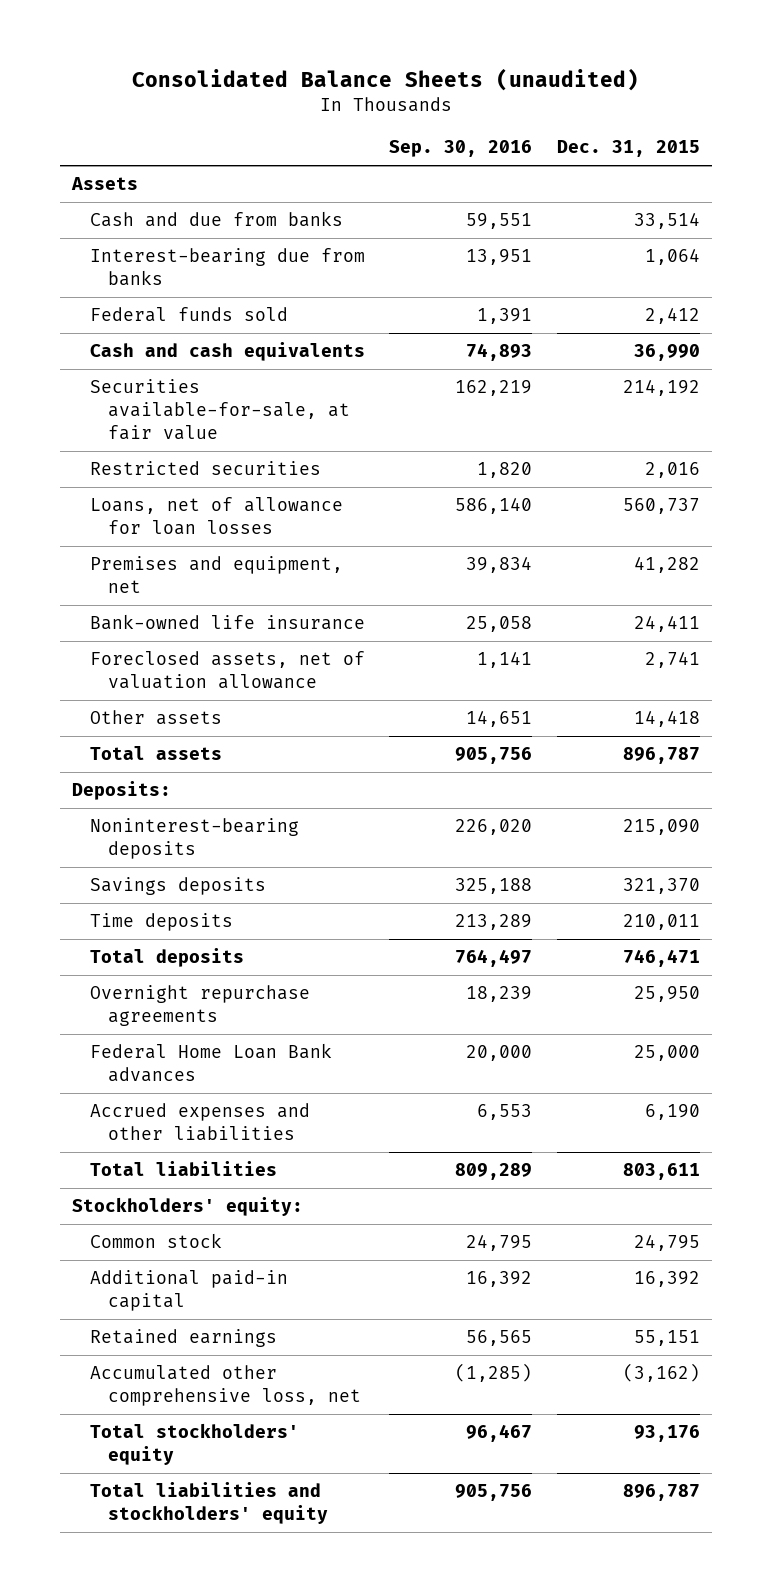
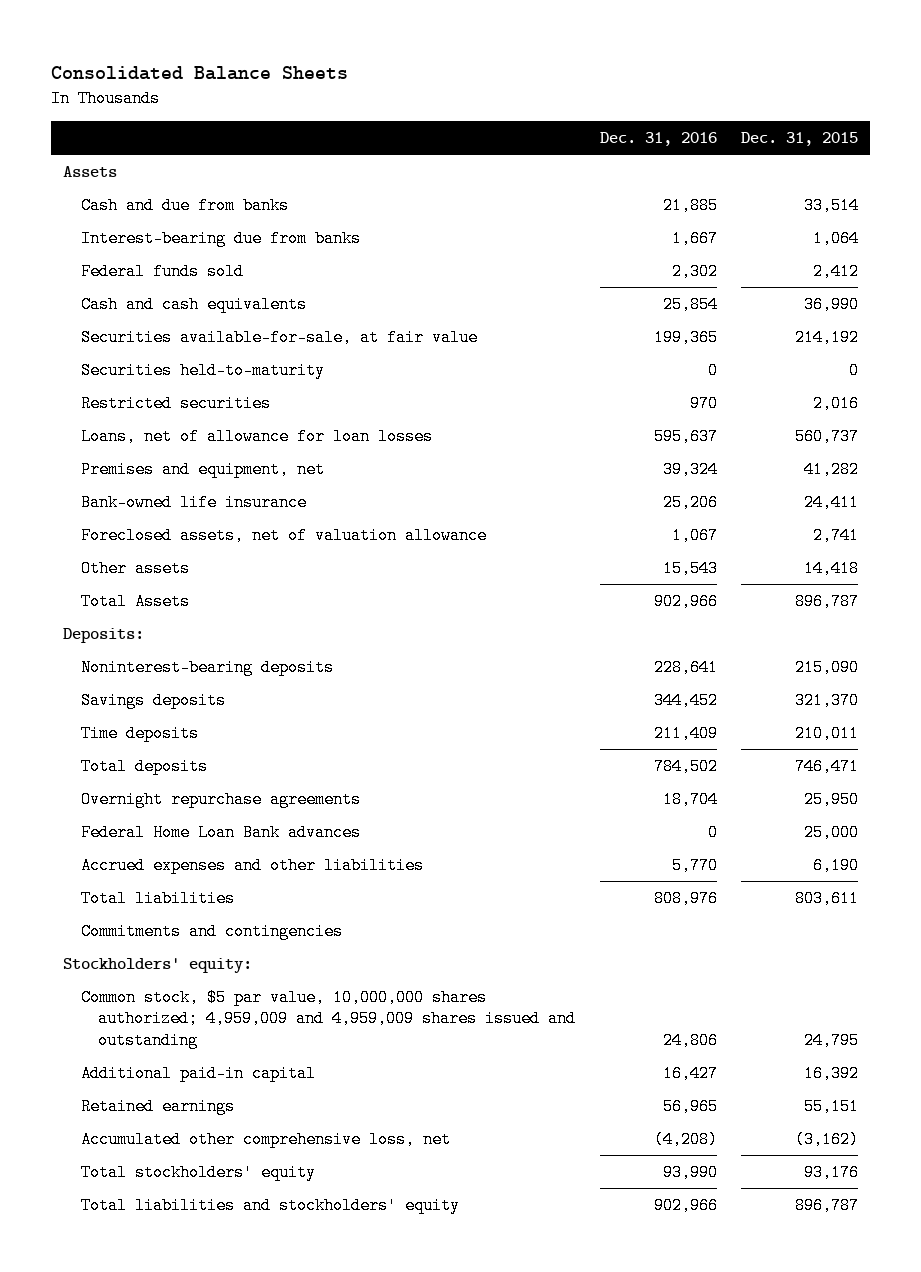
[131,68,639,92] Consolidated Balance Sheets (unaudited) -> [50,65,348,80] Consolidated Balance Sheets
[389,140,533,158] Sep. 30, 2016 -> none
none -> [599,131,717,146] Dec. 31, 2016
none -> [80,362,325,380] Securities held-to-maturity
[89,746,222,761] Total assets -> [80,593,190,611] Total Assets
none -> [80,923,343,941] Commitments and contingencies
[89,1233,222,1249] Common stock -> [80,989,577,1049] Common stock, $5 par value, 10,000,000 shares authorized; 4,959,009 and 4,959,009 shares issued and outstanding

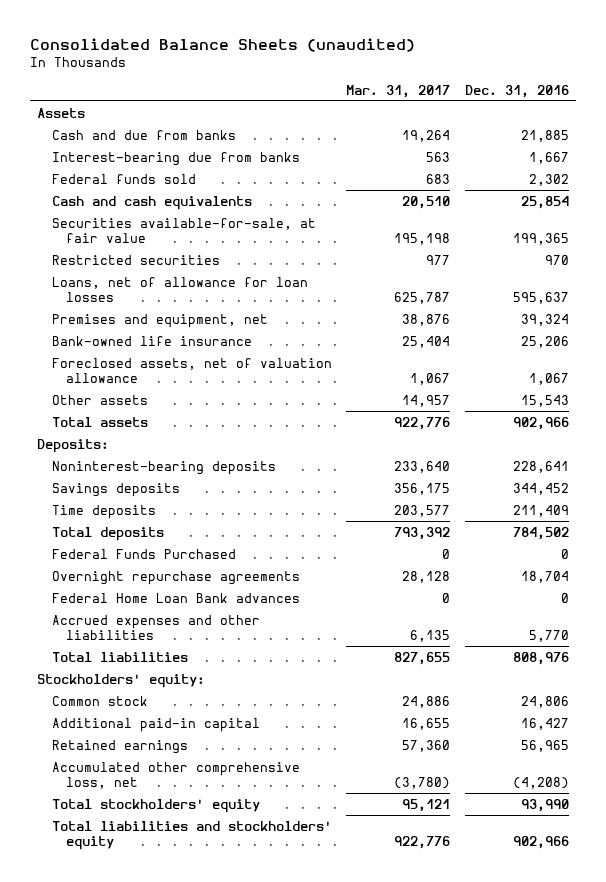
[50,65,348,80] Consolidated Balance Sheets -> [30,37,416,52] Consolidated Balance Sheets (unaudited)
[741,131,859,146] Dec. 31, 2015 -> none
none -> [346,84,451,98] Mar. 31, 2017
[80,362,325,380] Securities held-to-maturity -> none
[80,593,190,611] Total Assets -> [51,416,148,427] Total assets
none -> [51,548,236,559] Federal Funds Purchased
[80,923,343,941] Commitments and contingencies -> none
[80,989,577,1049] Common stock, $5 par value, 10,000,000 shares authorized; 4,959,009 and 4,959,009 shares issued and outstanding -> [51,695,148,706] Common stock

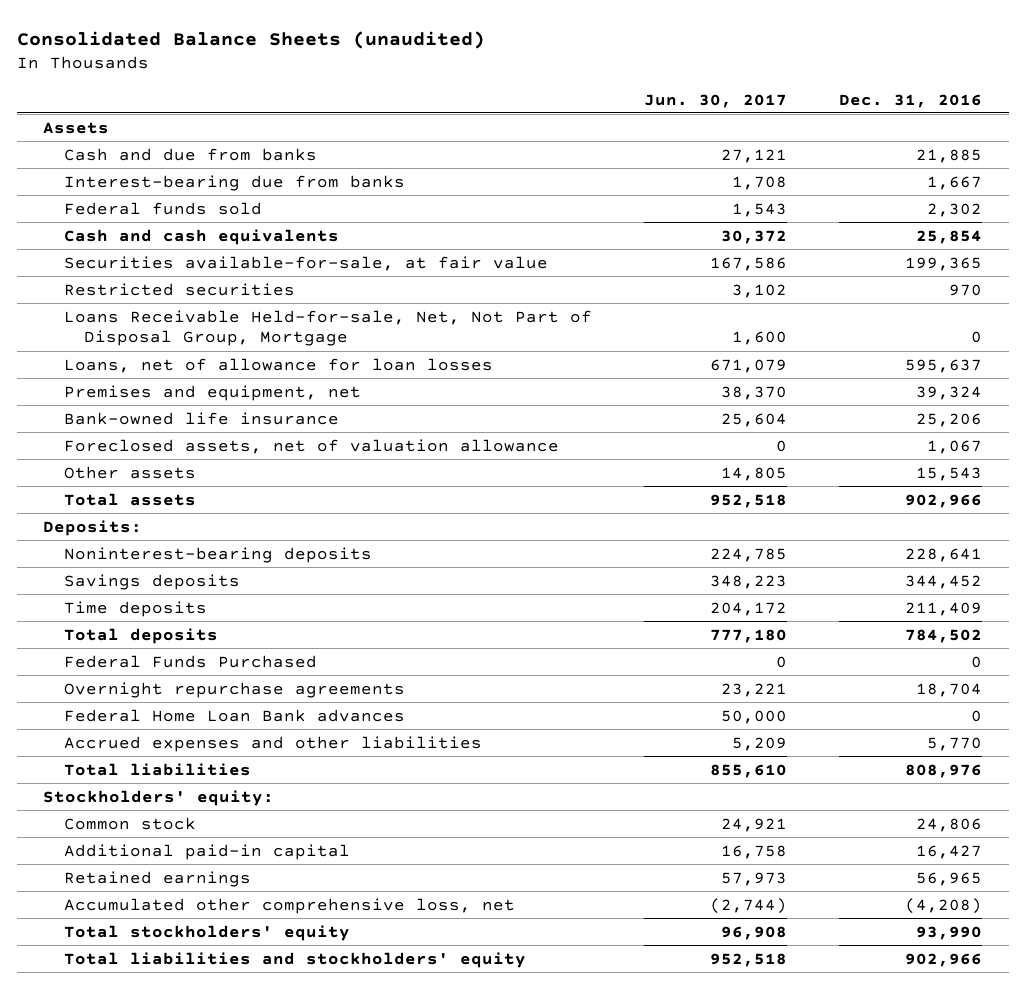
[346,84,451,98] Mar. 31, 2017 -> none
none -> [643,93,787,108] Jun. 30, 2017
none -> [63,309,592,347] Loans Receivable Held-for-sale, Net, Not Part of Disposal Group, Mortgage

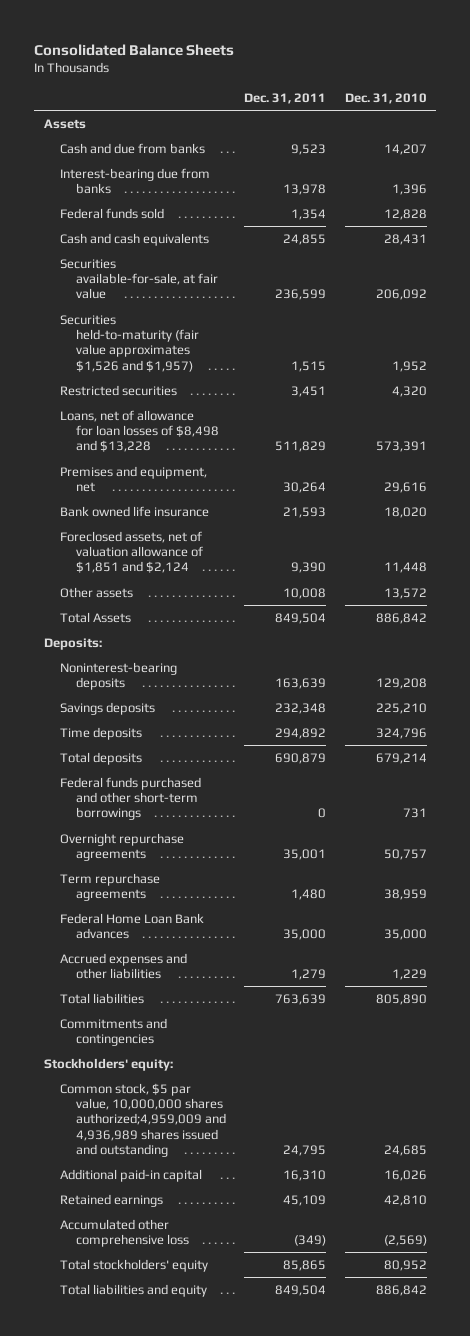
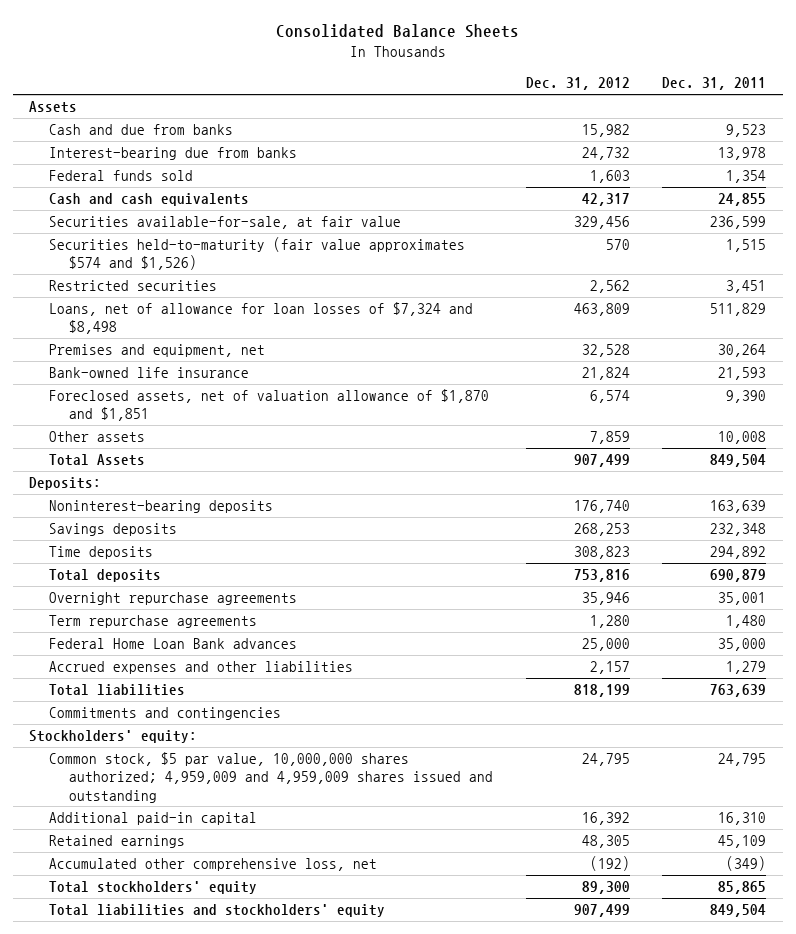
[344,92,427,104] Dec. 31, 2010 -> none
none -> [525,77,630,91] Dec. 31, 2012
[59,314,199,372] Securities held-to-maturity (fair value approximates $1,526 and $1,957) -> [49,237,466,271] Securities held-to-maturity (fair value approximates $574 and $1,526)
[59,409,219,453] Loans, net of allowance for loan losses of $8,498 and $13,228 -> [49,302,474,335] Loans, net of allowance for loan losses of $7,324 and $8,498
[59,505,209,517] Bank owned life insurance -> [49,367,250,379] Bank-owned life insurance
[59,530,203,574] Foreclosed assets, net of valuation allowance of $1,851 and $2,124 -> [49,389,490,422] Foreclosed assets, net of valuation allowance of $1,870 and $1,851
[59,776,201,821] Federal funds purchased and other short-term borrowings -> none
[59,1082,226,1158] Common stock, $5 par value, 10,000,000 shares authorized;4,959,009 and 4,936,989 shares issued and outstanding -> [49,752,493,803] Common stock, $5 par value, 10,000,000 shares authorized; 4,959,009 and 4,959,009 shares issued and outstanding
[59,1218,189,1248] Accumulated other comprehensive loss -> [49,858,378,872] Accumulated other comprehensive loss, net
[59,1283,207,1297] Total liabilities and equity -> [49,904,386,918] Total liabilities and stockholders' equity

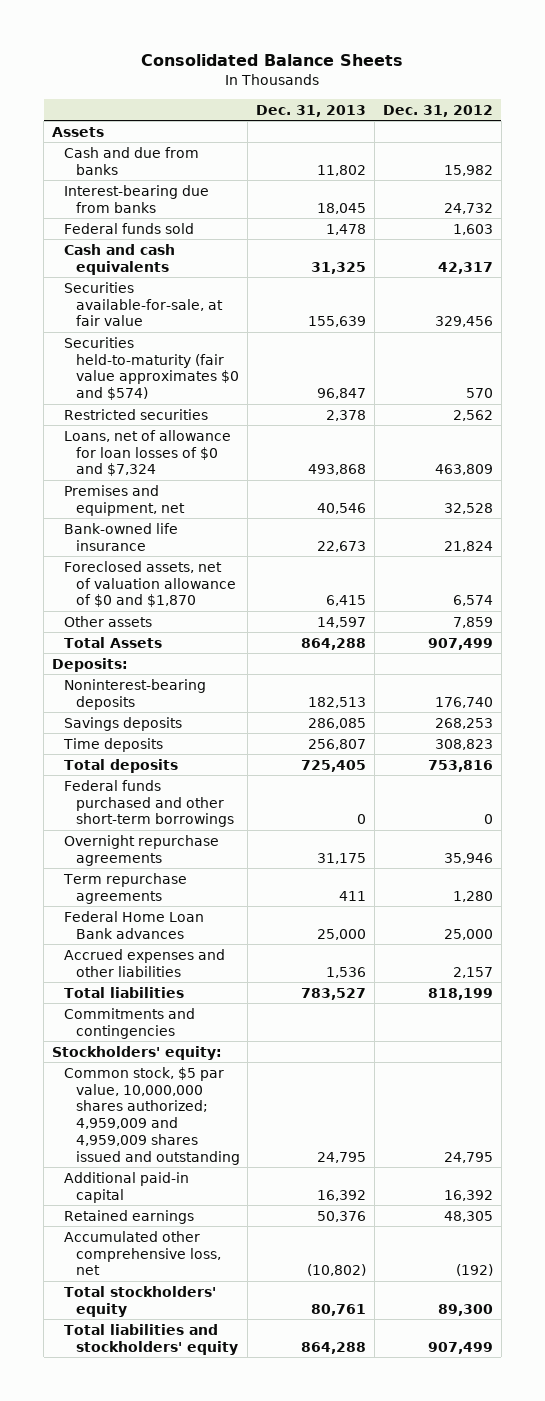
[662,77,767,91] Dec. 31, 2011 -> none
none -> [256,104,367,117] Dec. 31, 2013
[49,237,466,271] Securities held-to-maturity (fair value approximates $574 and $1,526) -> [63,336,239,401] Securities held-to-maturity (fair value approximates $0 and $574)
[49,302,474,335] Loans, net of allowance for loan losses of $7,324 and $8,498 -> [63,429,231,477] Loans, net of allowance for loan losses of $0 and $7,324
[49,389,490,422] Foreclosed assets, net of valuation allowance of $1,870 and $1,851 -> [63,560,236,608] Foreclosed assets, net of valuation allowance of $0 and $1,870
none -> [63,779,234,828] Federal funds purchased and other short-term borrowings

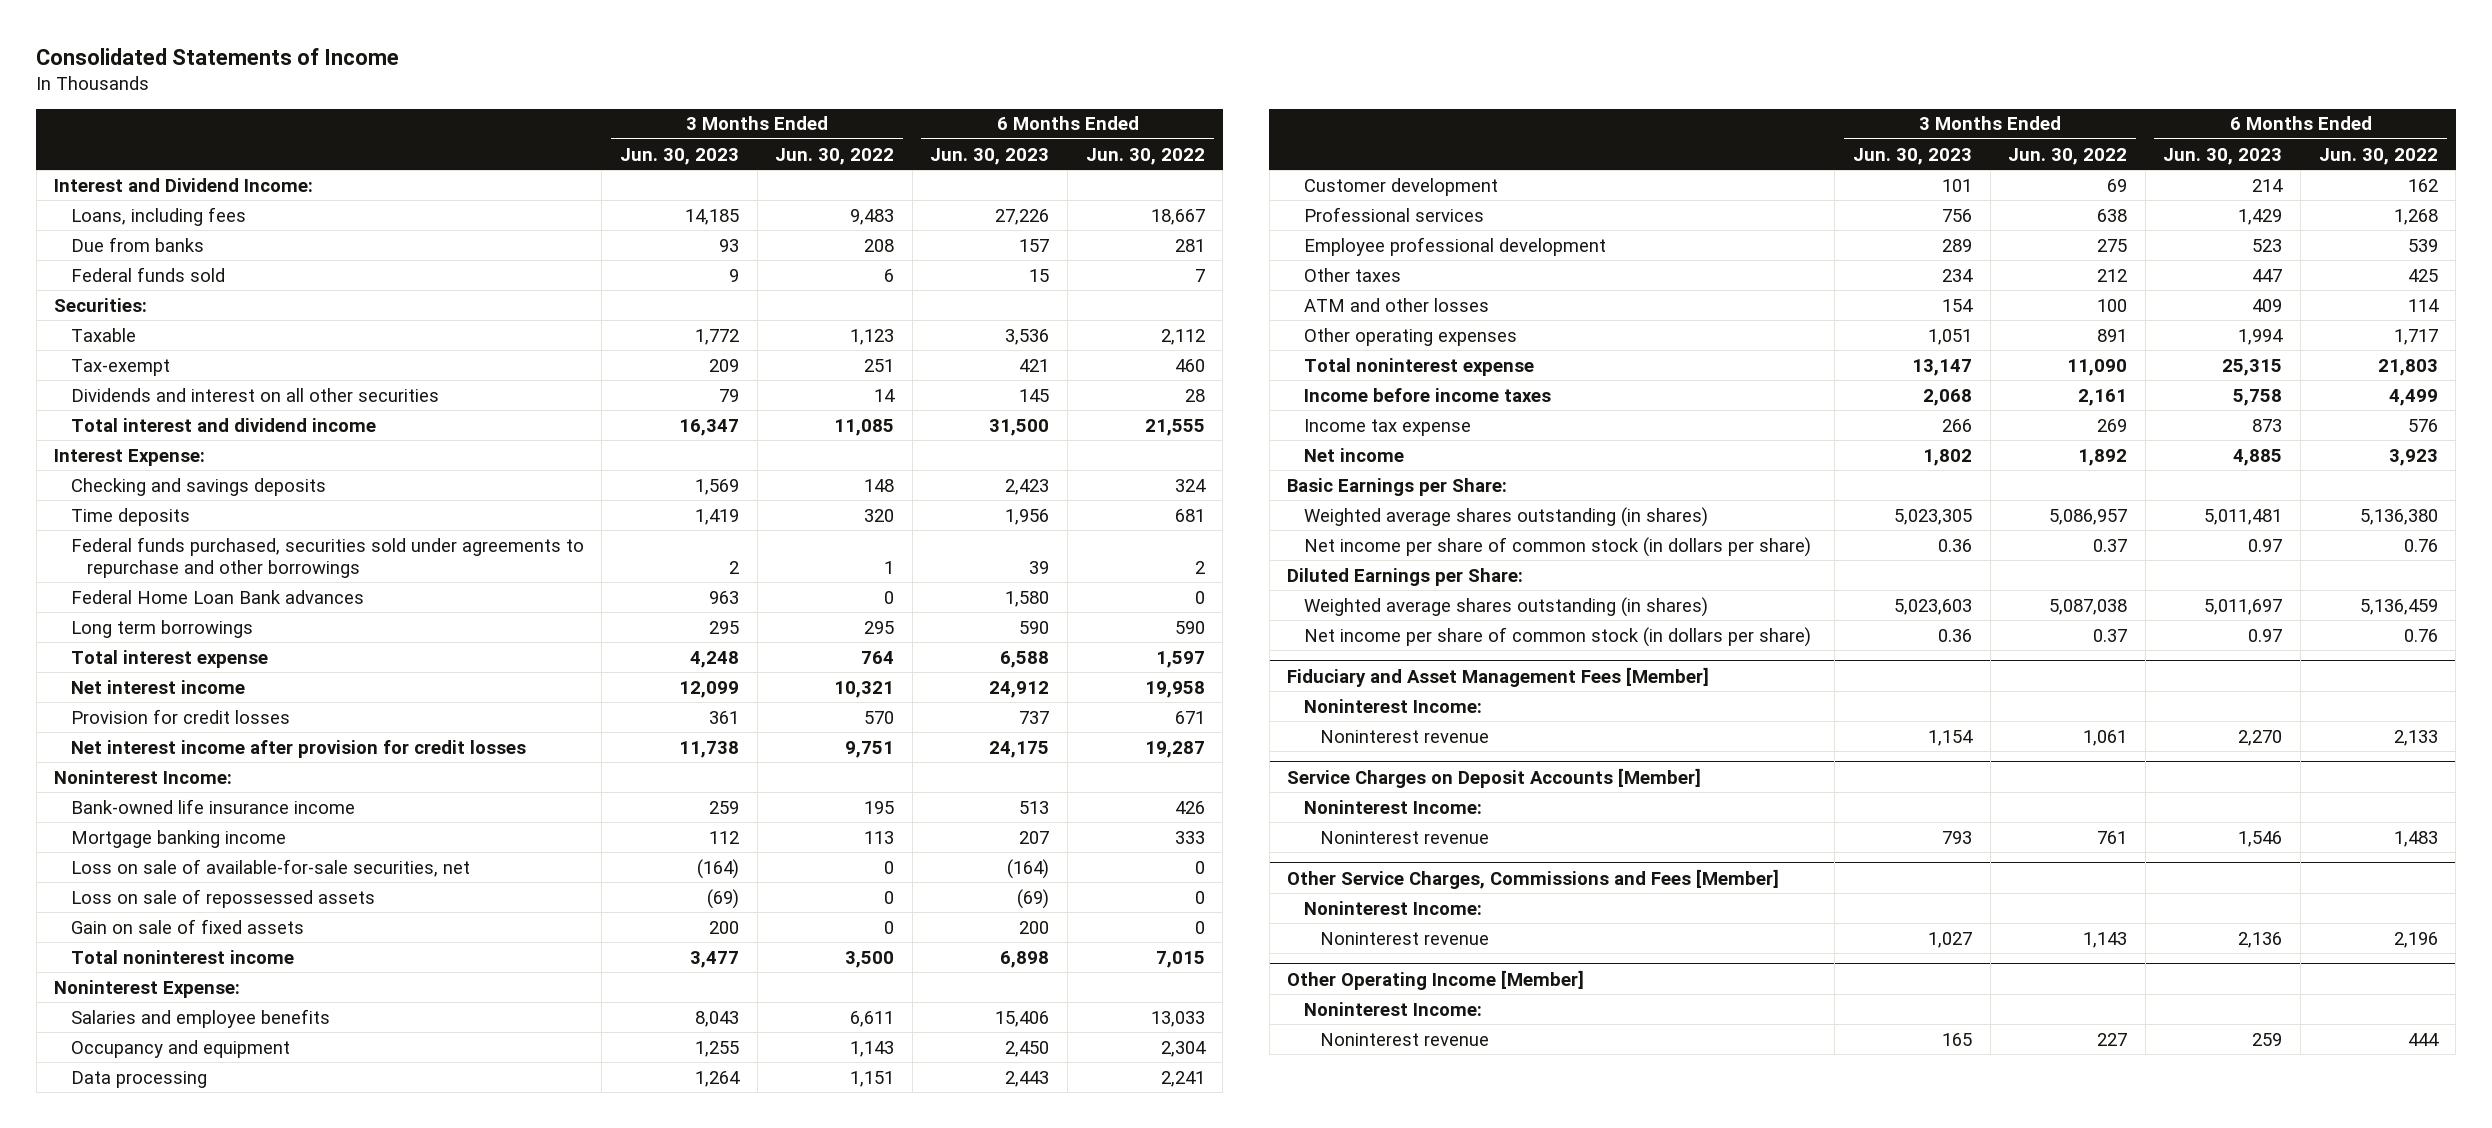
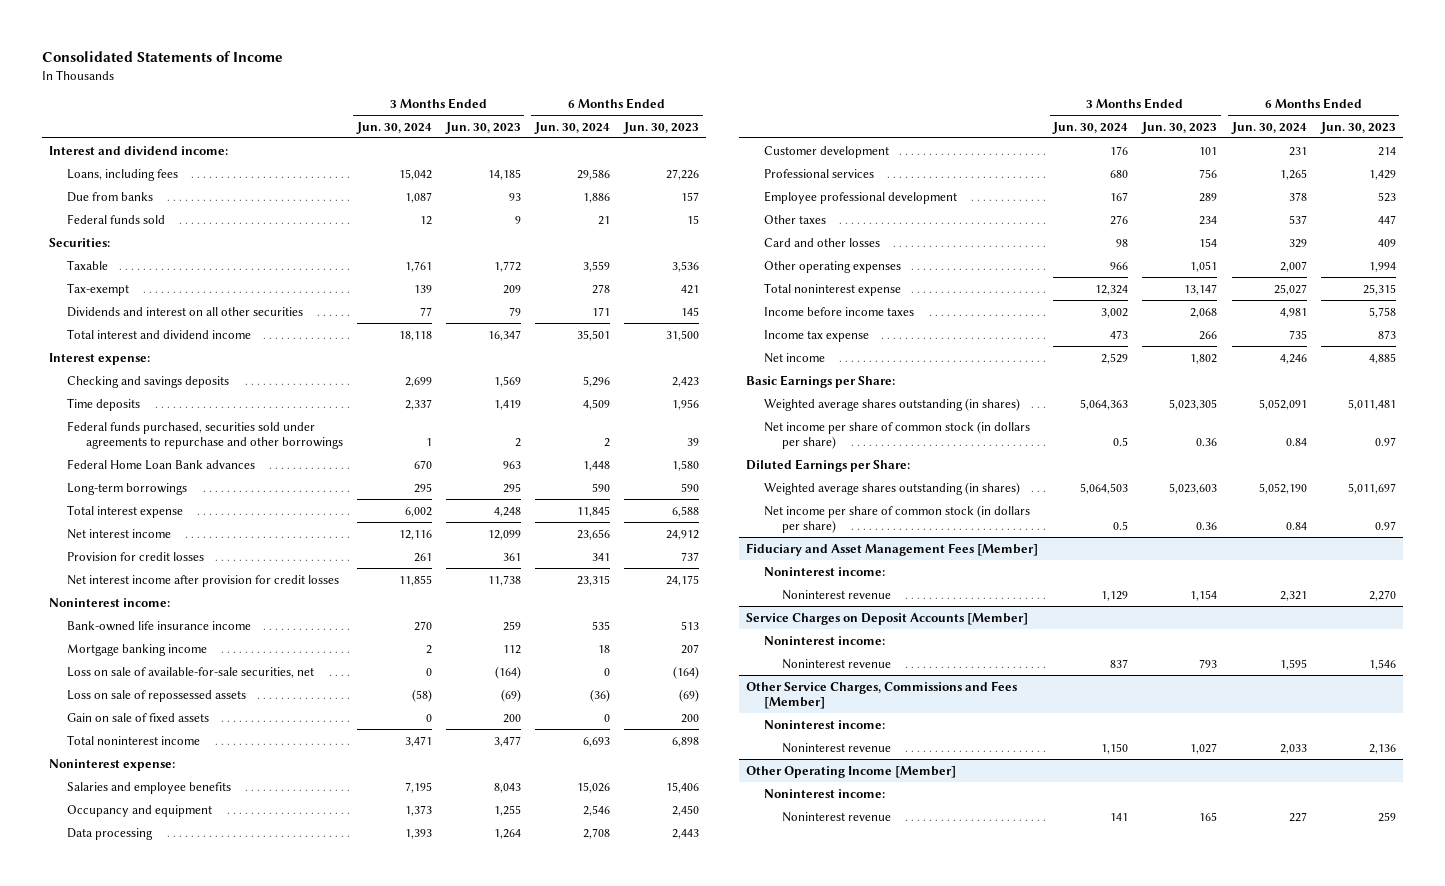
[775,147,895,165] Jun. 30, 2022 -> none
[1085,147,1205,165] Jun. 30, 2022 -> none
none -> [355,121,432,134] Jun. 30, 2024
none -> [533,121,610,134] Jun. 30, 2024
[54,177,314,192] Interest and Dividend Income: -> [48,145,228,155] Interest and dividend income:
[54,448,206,466] Interest Expense: -> [48,352,150,365] Interest expense:
[70,619,253,638] Long term borrowings -> [67,482,188,495] Long-term borrowings
[54,769,233,784] Noninterest Income: -> [48,597,170,607] Noninterest income:
[54,979,241,998] Noninterest Expense: -> [48,758,175,771] Noninterest expense:
[1303,297,1489,312] ATM and other losses -> [763,237,880,247] Card and other losses
[1303,698,1482,713] Noninterest Income: -> [763,566,885,576] Noninterest income:
[1303,799,1482,814] Noninterest Income: -> [763,635,885,645] Noninterest income:
[1303,900,1482,915] Noninterest Income: -> [763,719,885,729] Noninterest income:
[1303,1001,1482,1016] Noninterest Income: -> [763,788,885,798] Noninterest income:

